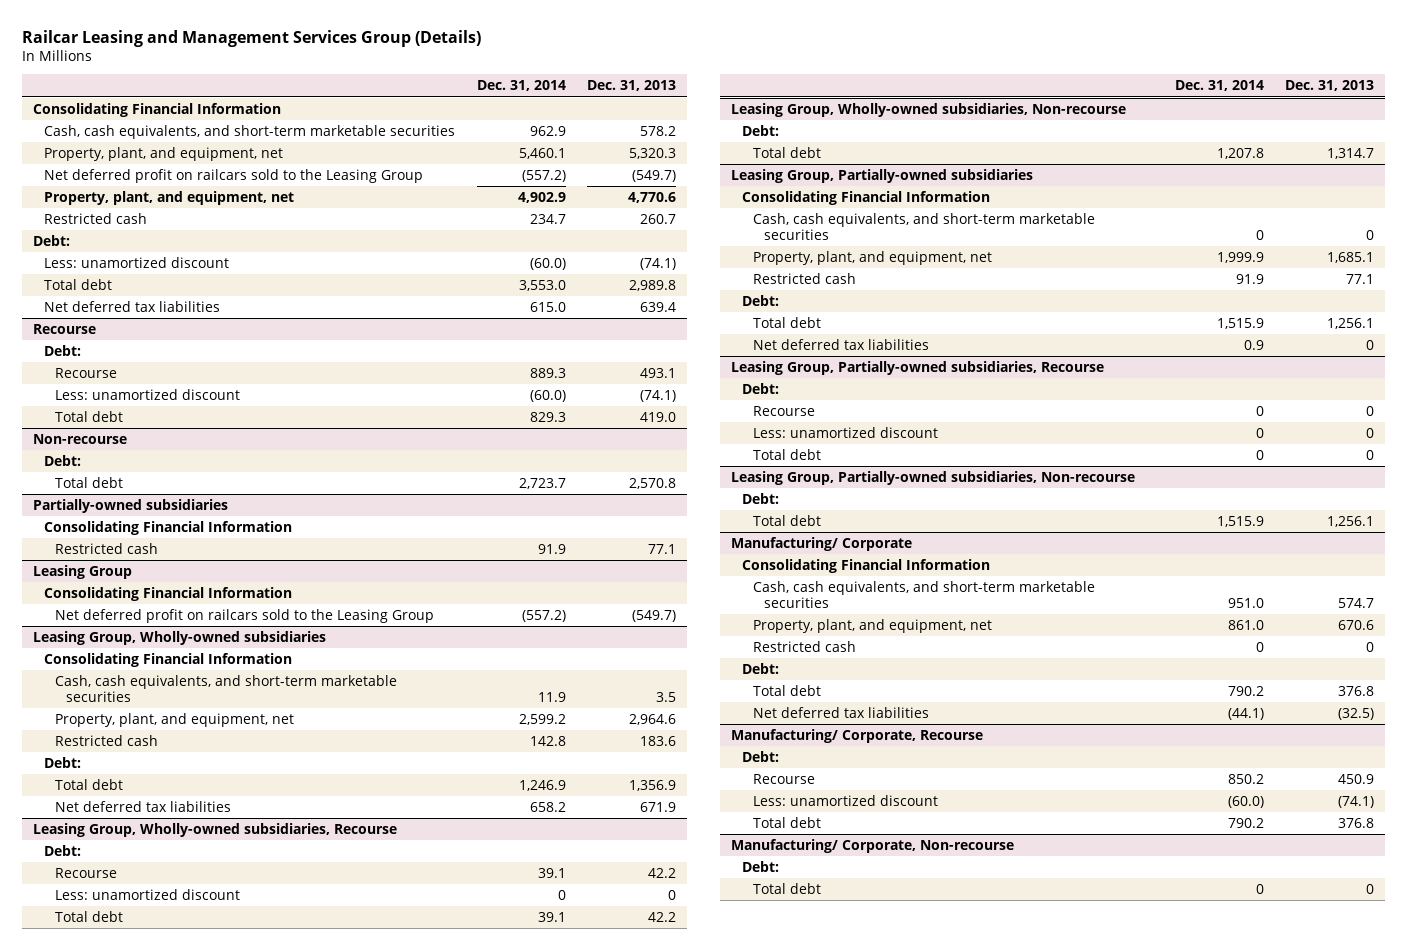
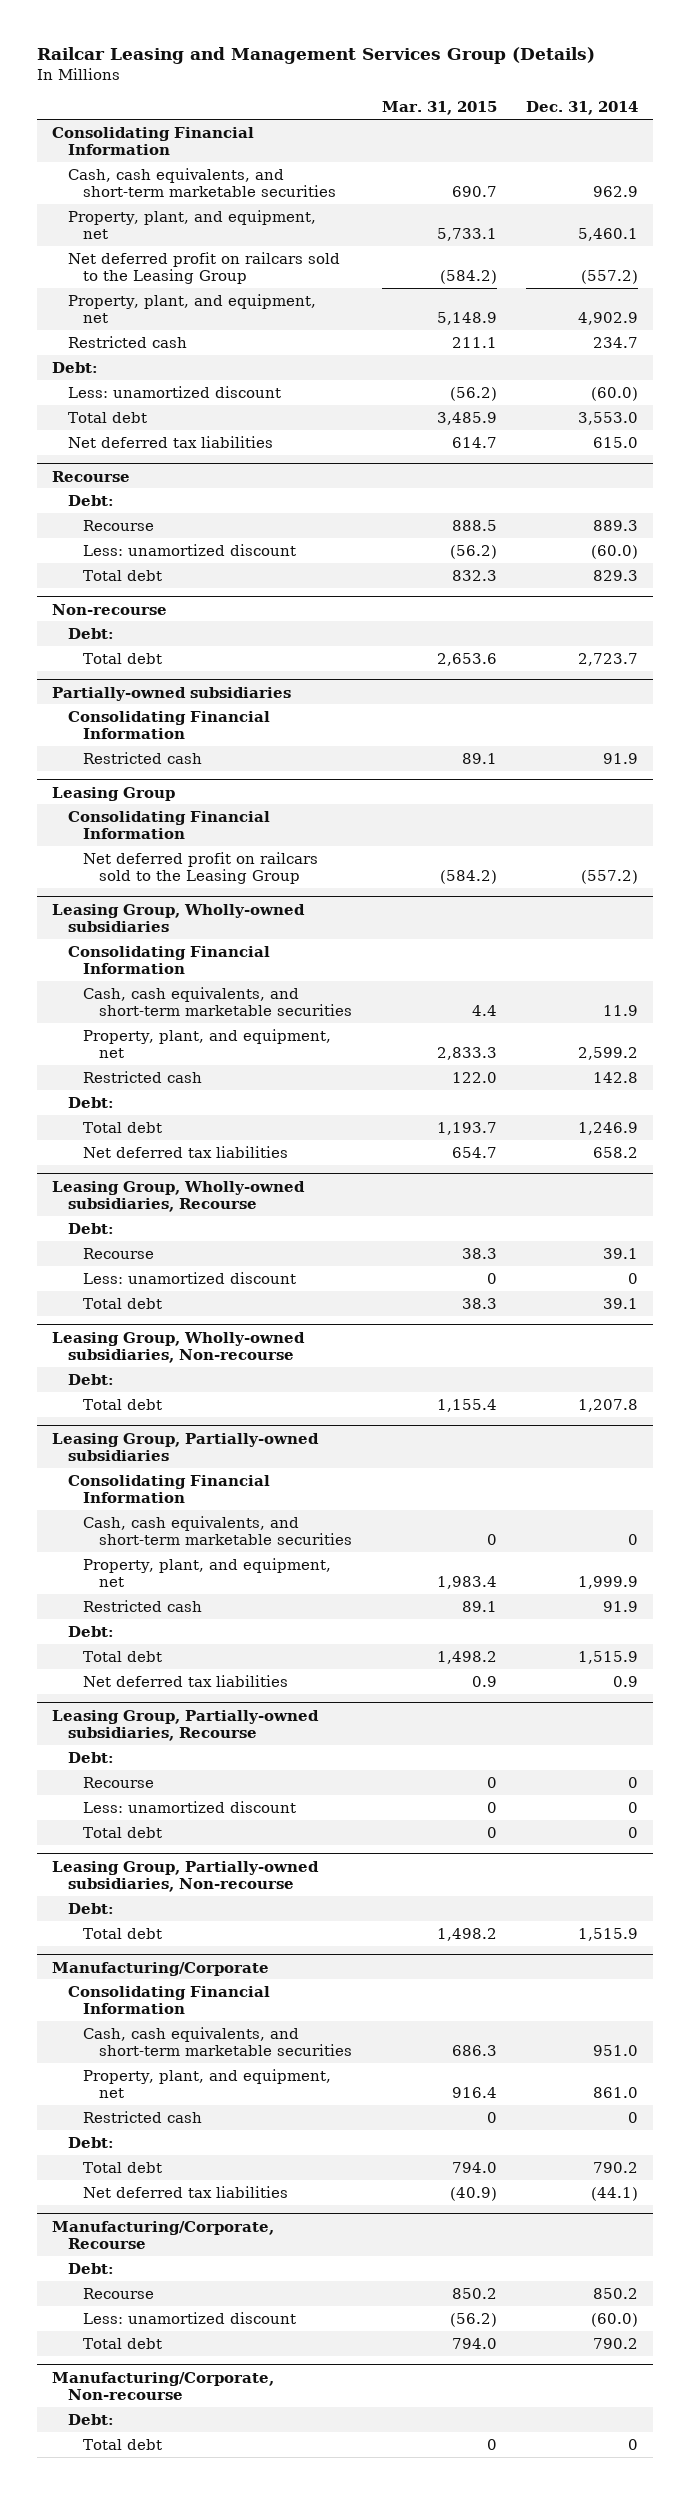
[587,80,677,92] Dec. 31, 2013 -> none
none -> [381,101,497,116] Mar. 31, 2015
[730,536,912,551] Manufacturing/ Corporate -> [51,1961,269,1976] Manufacturing/Corporate
[730,728,983,743] Manufacturing/ Corporate, Recourse -> [51,2220,274,2250] Manufacturing/Corporate, Recourse
[730,838,1014,853] Manufacturing/ Corporate, Non-recourse -> [51,2371,274,2401] Manufacturing/Corporate, Non-recourse

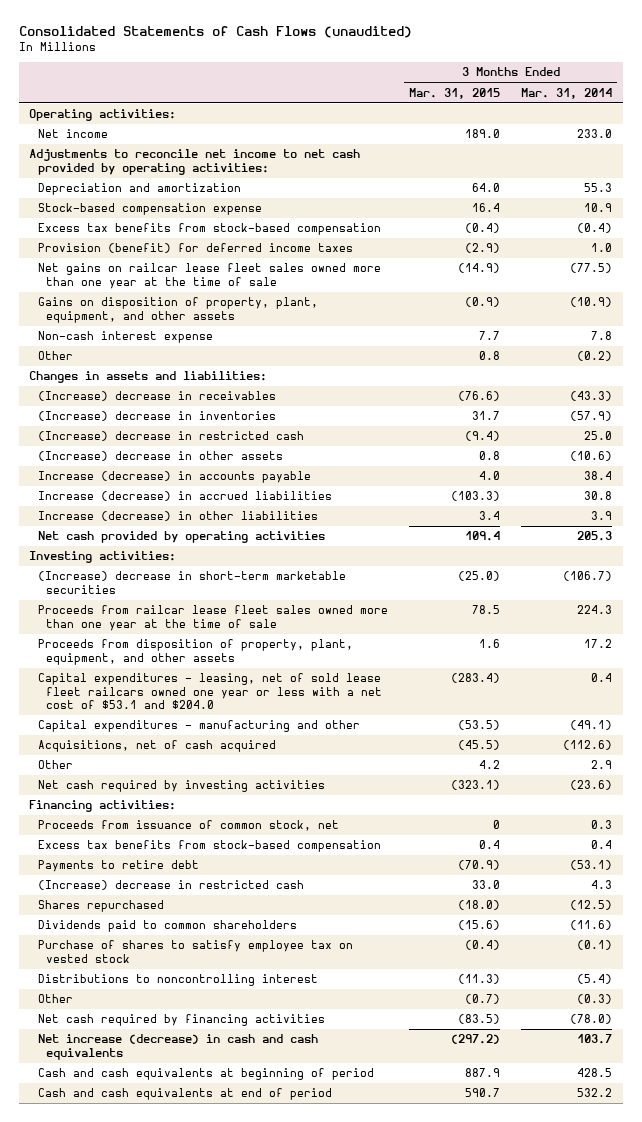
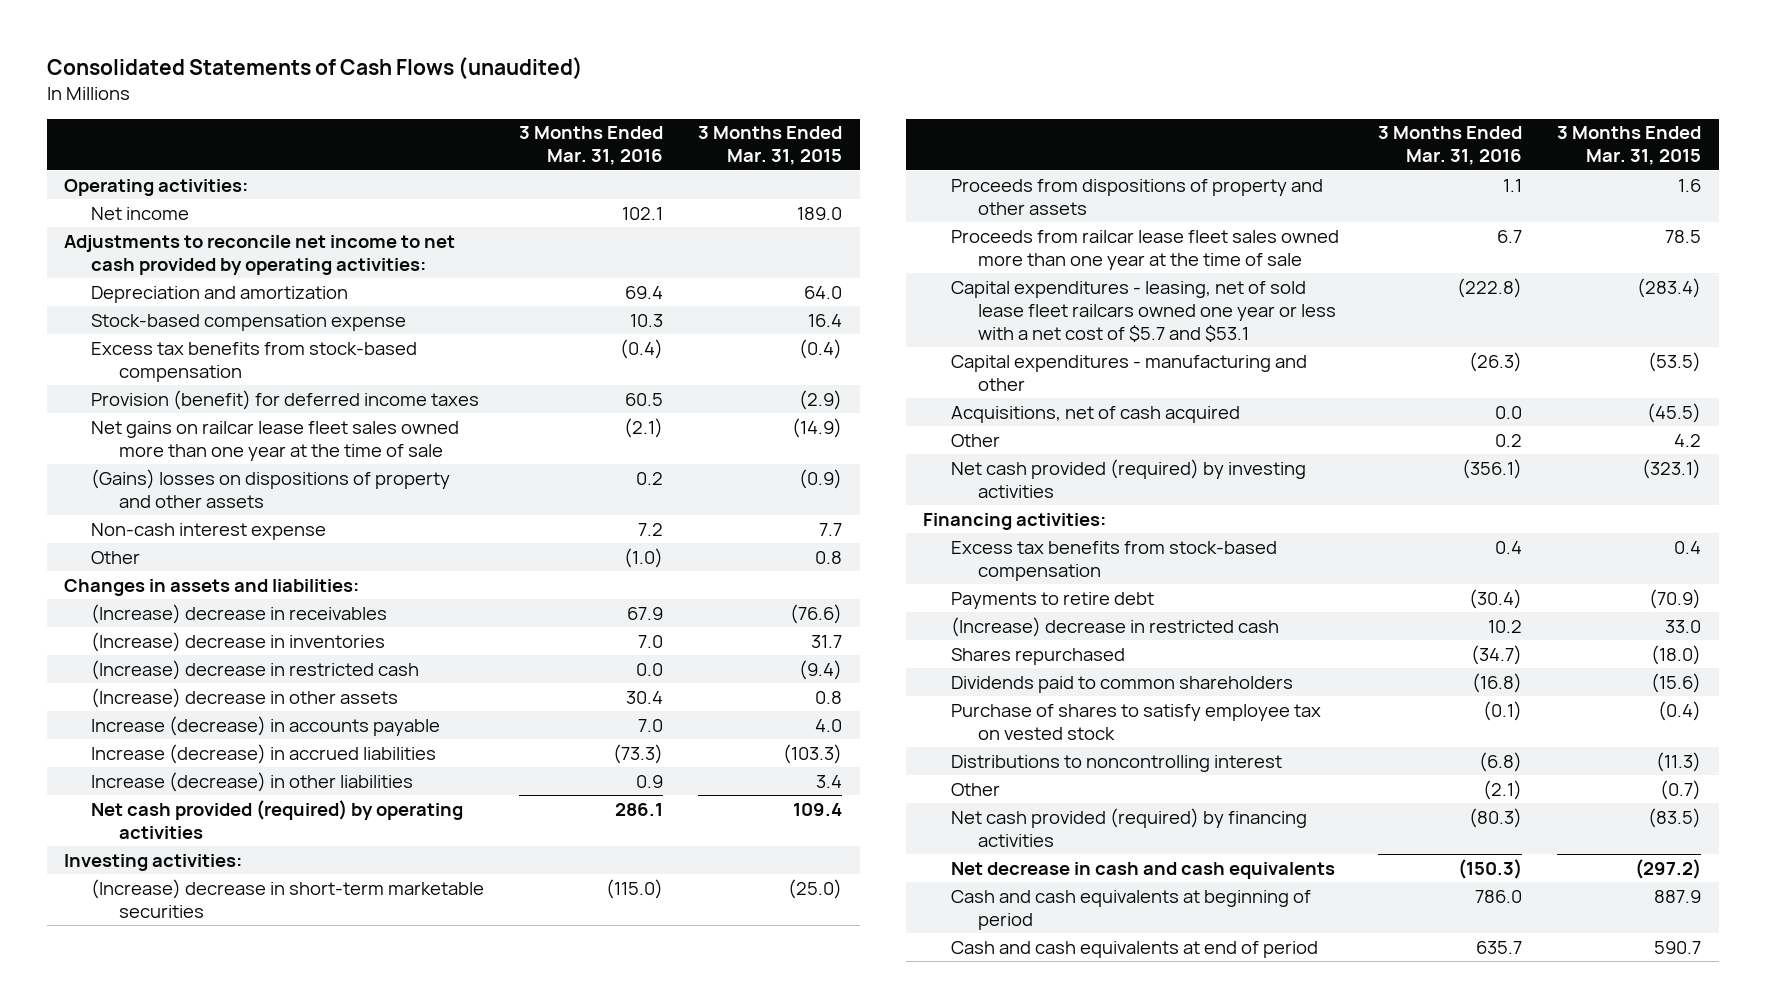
[521,87,613,99] Mar. 31, 2014 -> none
none -> [519,126,664,166] 3 Months Ended Mar. 31, 2016
[37,297,318,323] Gains on disposition of property, plant, equipment, and other assets -> [91,468,451,508] (Gains) losses on dispositions of property and other assets
[37,531,325,544] Net cash provided by operating activities -> [91,799,464,839] Net cash provided (required) by operating activities
none -> [950,178,1323,215] Proceeds from dispositions of property and other assets
[37,639,353,665] Proceeds from disposition of property, plant, equipment, and other assets -> none
[37,673,382,710] Capital expenditures - leasing, net of sold lease fleet railcars owned one year or less with a net cost of $53.1 and $204.0 -> [950,280,1336,342] Capital expenditures - leasing, net of sold lease fleet railcars owned one year or less with a net cost of $5.7 and $53.1
[37,780,325,793] Net cash required by investing activities -> [950,458,1306,498] Net cash provided (required) by investing activities
[37,820,339,832] Proceeds from issuance of common stock, net -> none
[37,1014,325,1027] Net cash required by financing activities -> [950,807,1307,847] Net cash provided (required) by financing activities
[37,1034,318,1060] Net increase (decrease) in cash and cash equivalents -> [950,861,1335,879] Net decrease in cash and cash equivalents

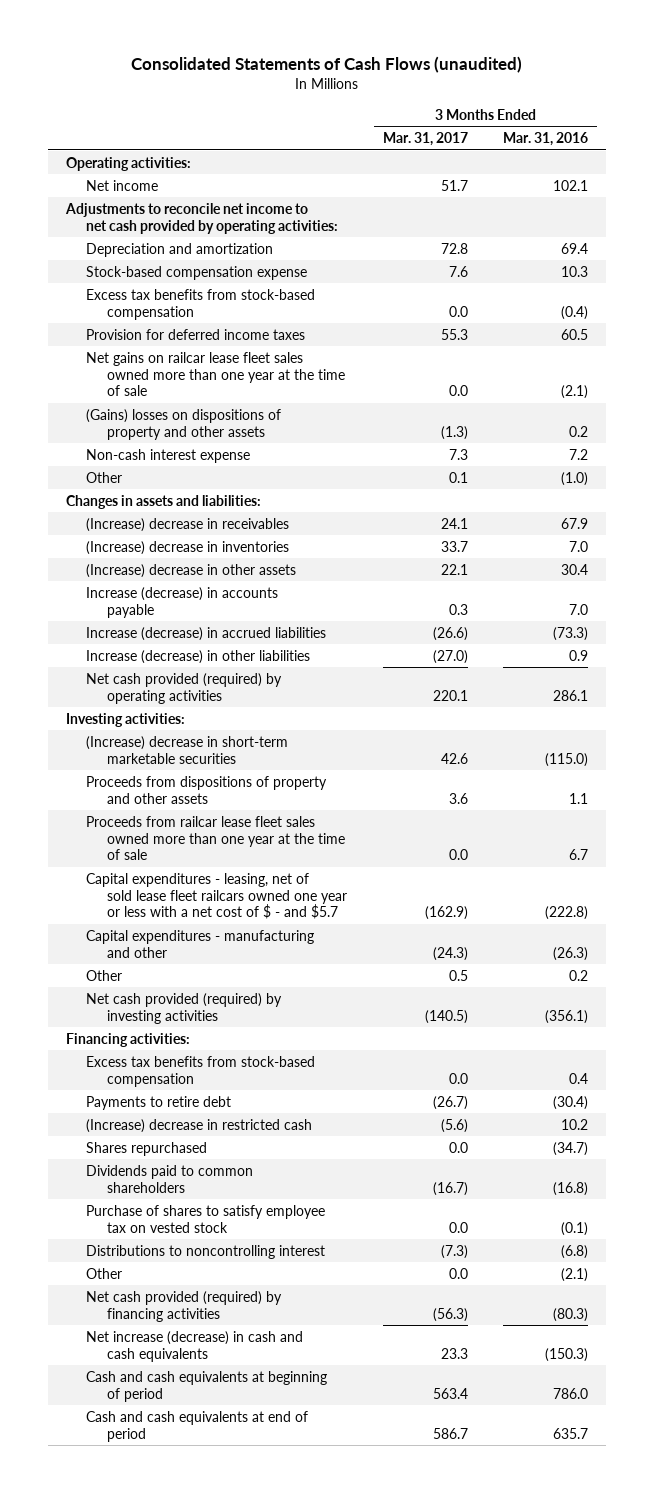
[698,126,843,166] 3 Months Ended Mar. 31, 2015 -> none
none -> [382,132,468,147] Mar. 31, 2017
[91,389,480,410] Provision (benefit) for deferred income taxes -> [86,328,306,340] Provision for deferred income taxes
[91,659,420,680] (Increase) decrease in restricted cash -> none
[950,280,1336,342] Capital expenditures - leasing, net of sold lease fleet railcars owned one year or less with a net cost of $5.7 and $53.1 -> [86,872,348,920] Capital expenditures - leasing, net of sold lease fleet railcars owned one year or less with a net cost of $ - and $5.7
[950,405,1240,423] Acquisitions, net of cash acquired -> none
[950,861,1335,879] Net decrease in cash and cash equivalents -> [86,1330,304,1362] Net increase (decrease) in cash and cash equivalents

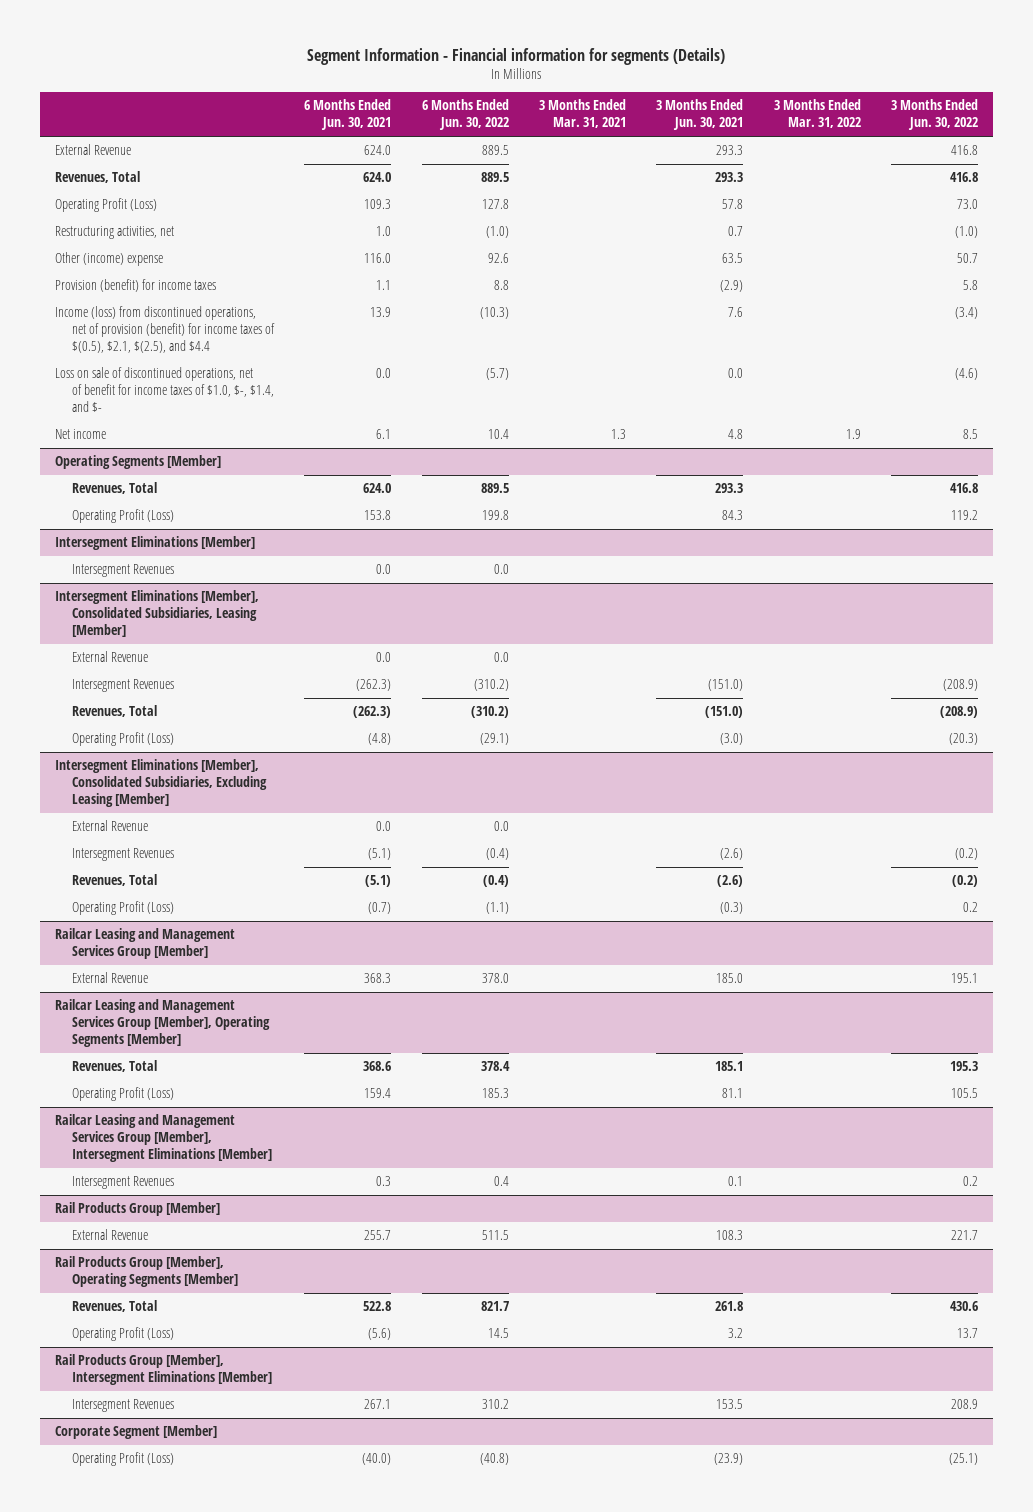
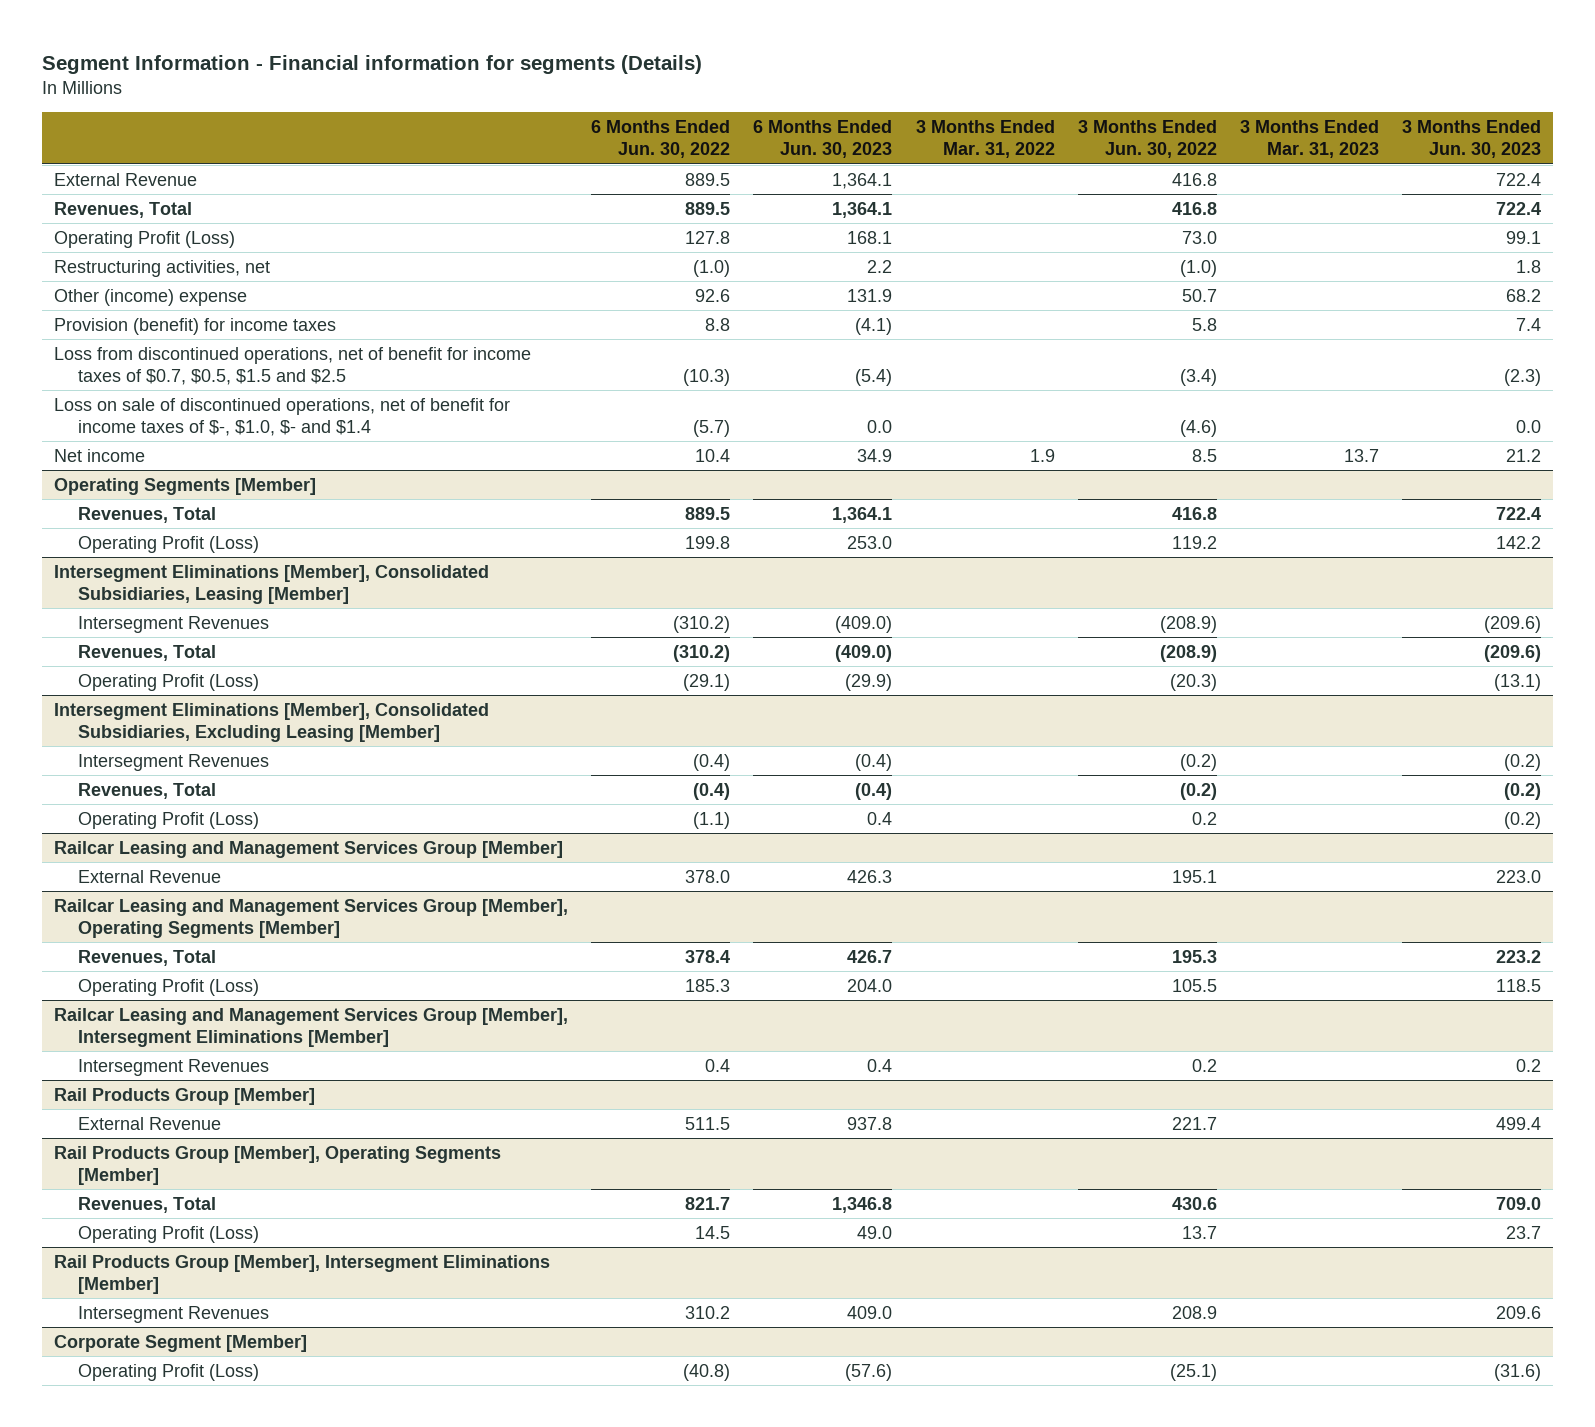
[304,99,392,131] 6 Months Ended Jun. 30, 2021 -> none
[539,99,627,129] 3 Months Ended Mar. 31, 2021 -> none
[656,99,744,131] 3 Months Ended Jun. 30, 2021 -> none
none -> [753,120,893,159] 6 Months Ended Jun. 30, 2023
none -> [1239,120,1379,159] 3 Months Ended Mar. 31, 2023
none -> [1402,120,1542,159] 3 Months Ended Jun. 30, 2023
[54,306,276,354] Income (loss) from discontinued operations, net of provision (benefit) for income taxes of $(0.5), $2.1, $(2.5), and $4.4 -> [53,346,531,386] Loss from discontinued operations, net of benefit for income taxes of $0.7, $0.5, $1.5 and $2.5
[54,367,275,413] Loss on sale of discontinued operations, net of benefit for income taxes of $1.0, $-, $1.4, and $- -> [53,397,510,437] Loss on sale of discontinued operations, net of benefit for income taxes of $-, $1.0, $- and $1.4
[54,536,255,551] Intersegment Eliminations [Member] -> none
[72,564,175,578] Intersegment Revenues -> none
[72,651,149,663] External Revenue -> none
[72,820,149,832] External Revenue -> none

